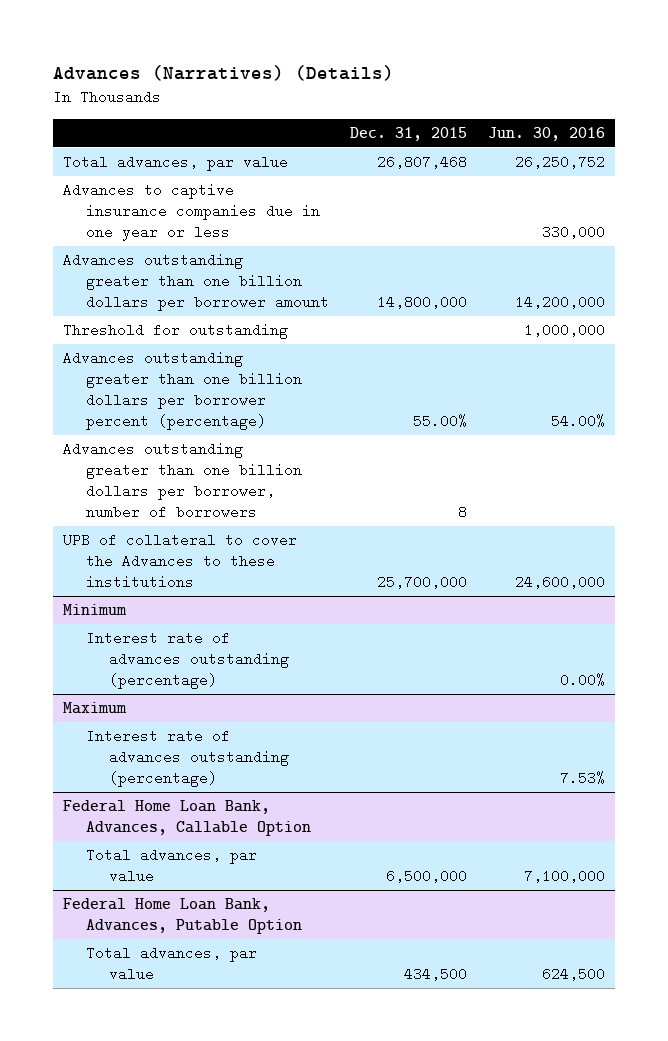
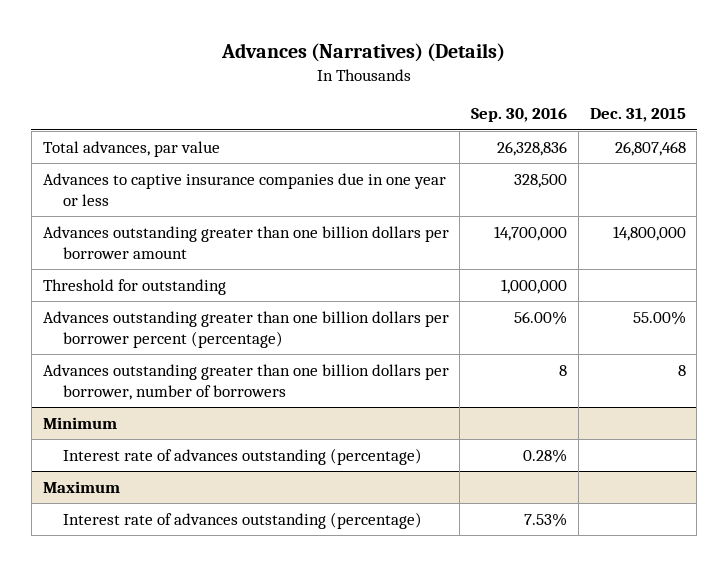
[487,126,605,141] Jun. 30, 2016 -> none
none -> [471,108,568,123] Sep. 30, 2016
[63,533,298,588] UPB of collateral to cover the Advances to these institutions -> none
[63,800,312,837] Federal Home Loan Bank, Advances, Callable Option -> none
[86,848,258,884] Total advances, par value -> none
[63,898,303,935] Federal Home Loan Bank, Advances, Putable Option -> none
[86,946,258,982] Total advances, par value -> none

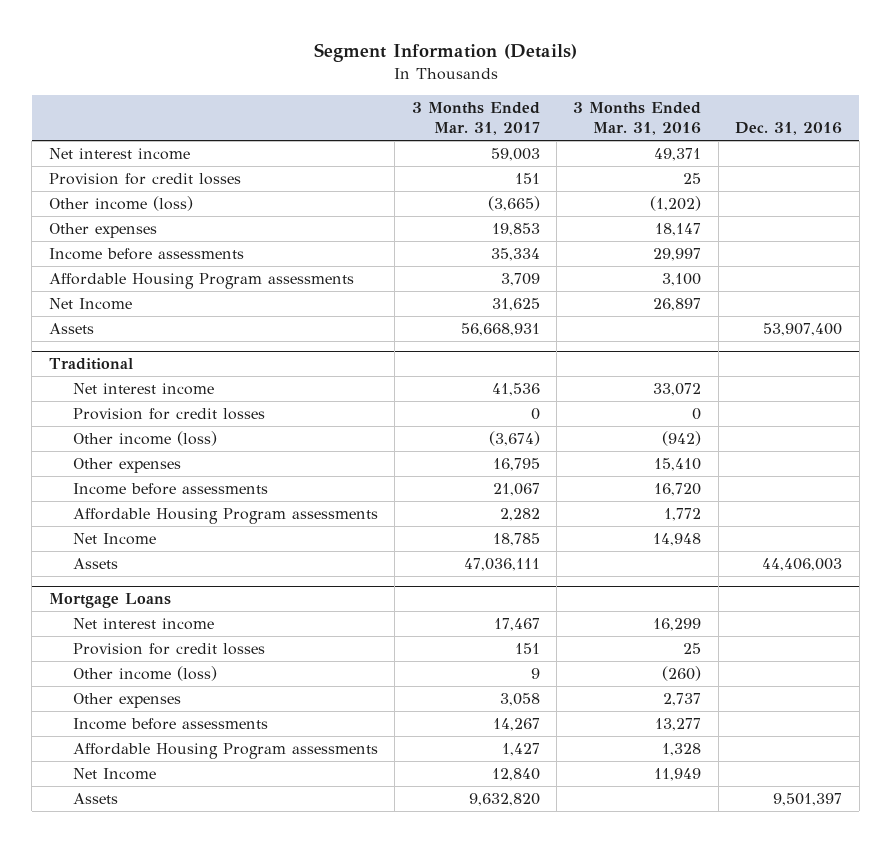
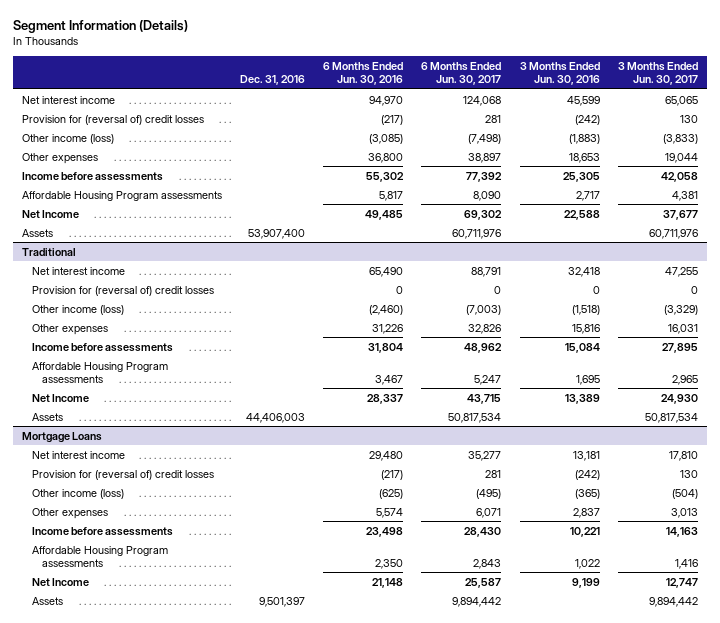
[411,102,540,136] 3 Months Ended Mar. 31, 2017 -> none
[573,102,702,136] 3 Months Ended Mar. 31, 2016 -> none
none -> [323,61,404,86] 6 Months Ended Jun. 30, 2016
none -> [421,61,502,86] 6 Months Ended Jun. 30, 2017
none -> [519,61,600,86] 3 Months Ended Jun. 30, 2016
none -> [617,61,698,86] 3 Months Ended Jun. 30, 2017
[48,173,241,186] Provision for credit losses -> [21,114,204,125] Provision for (reversal of) credit losses
[72,408,265,421] Provision for credit losses -> [31,285,214,296] Provision for (reversal of) credit losses
[72,643,265,656] Provision for credit losses -> [31,469,214,480] Provision for (reversal of) credit losses

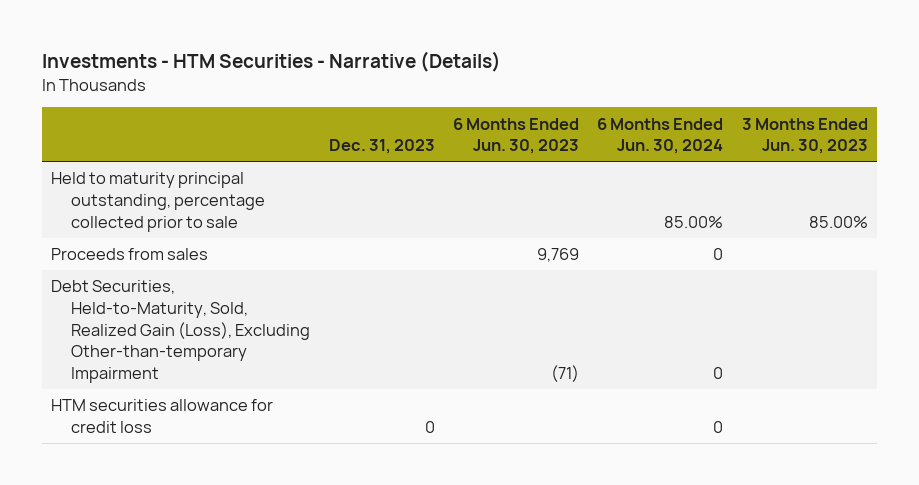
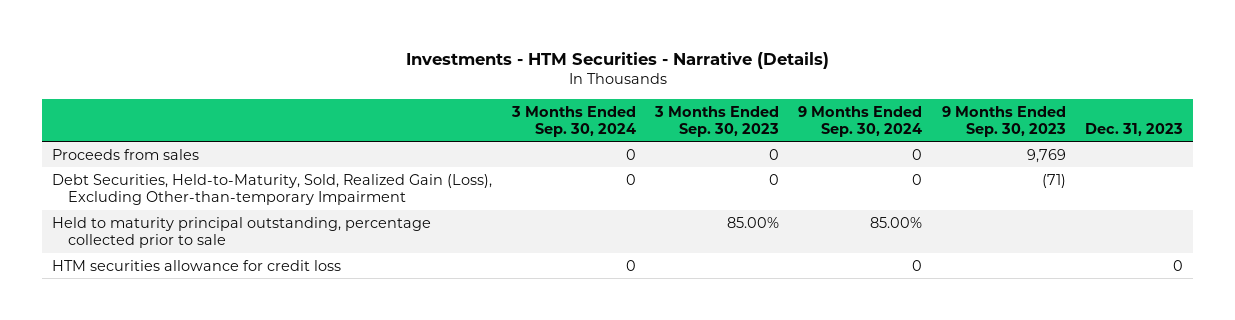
[453,117,580,155] 6 Months Ended Jun. 30, 2023 -> none
[597,117,724,155] 6 Months Ended Jun. 30, 2024 -> none
[741,117,868,155] 3 Months Ended Jun. 30, 2023 -> none
none -> [510,105,636,137] 3 Months Ended Sep. 30, 2024
none -> [653,105,779,137] 3 Months Ended Sep. 30, 2023
none -> [798,105,923,137] 9 Months Ended Sep. 30, 2024
none -> [941,105,1066,137] 9 Months Ended Sep. 30, 2023
[51,172,266,232] Held to maturity principal outstanding, percentage collected prior to sale -> [52,216,432,248] Held to maturity principal outstanding, percentage collected prior to sale

